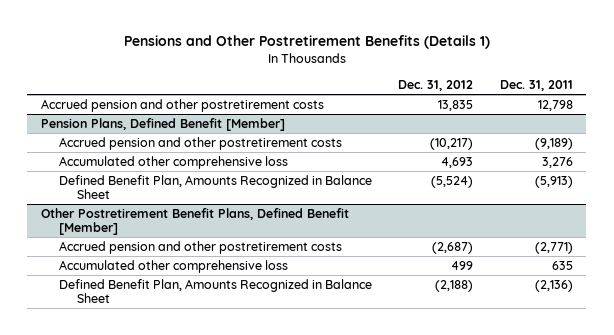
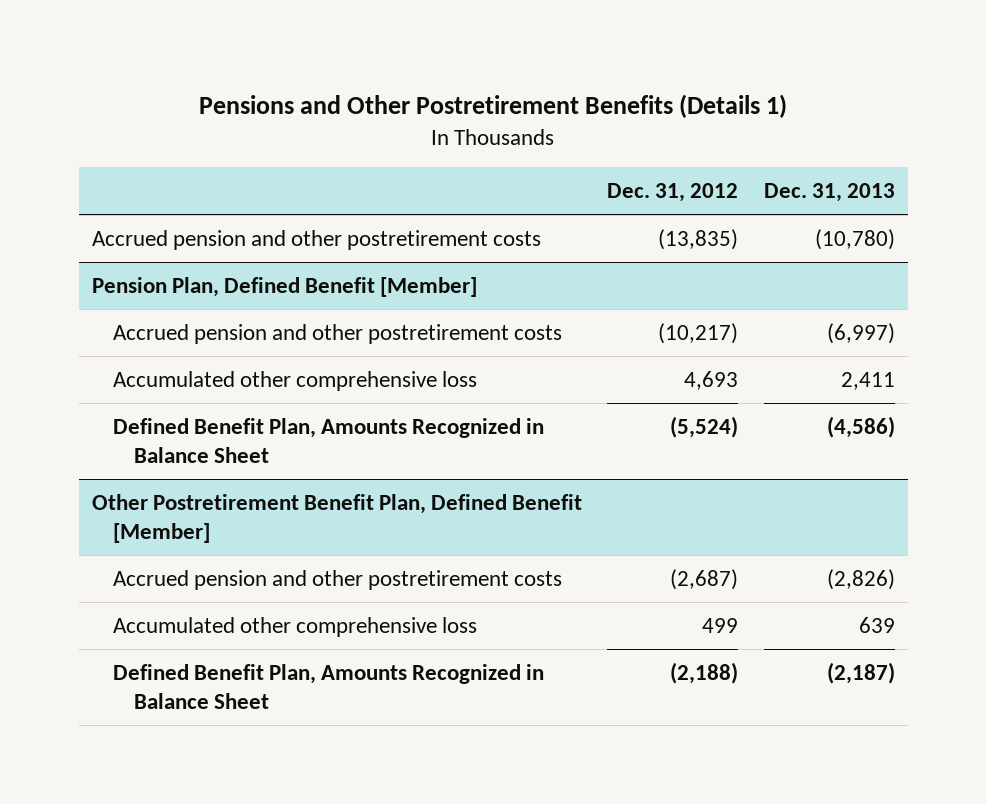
[500,80,574,92] Dec. 31, 2011 -> none
none -> [763,183,895,203] Dec. 31, 2013
[438,99,474,111] 13,835 -> [658,228,739,250] (13,835)
[40,117,285,131] Pension Plans, Defined Benefit [Member] -> [91,276,477,297] Pension Plan, Defined Benefit [Member]
[40,207,349,236] Other Postretirement Benefit Plans, Defined Benefit [Member] -> [91,493,582,544] Other Postretirement Benefit Plan, Defined Benefit [Member]

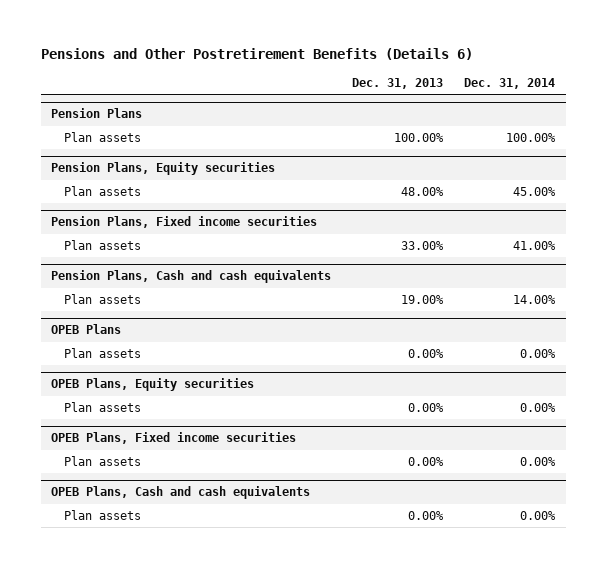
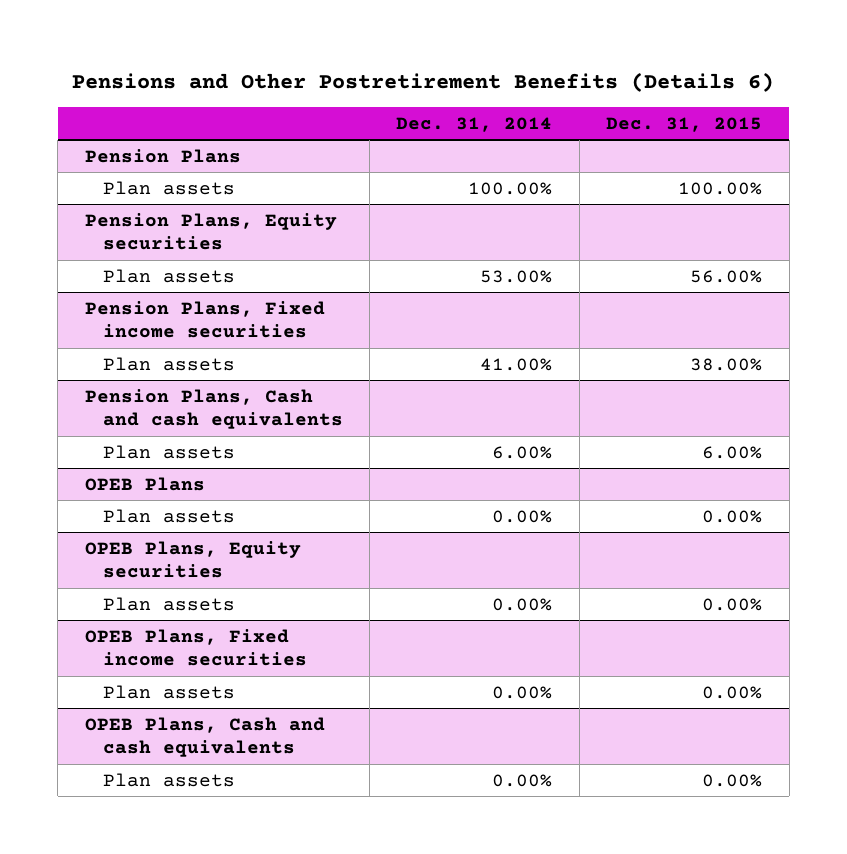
[352,77,444,89] Dec. 31, 2013 -> none
none -> [606,116,763,132] Dec. 31, 2015
[513,187,557,197] 45.00% -> [480,269,553,283] 53.00%
[513,295,557,305] 14.00% -> [492,445,553,459] 6.00%

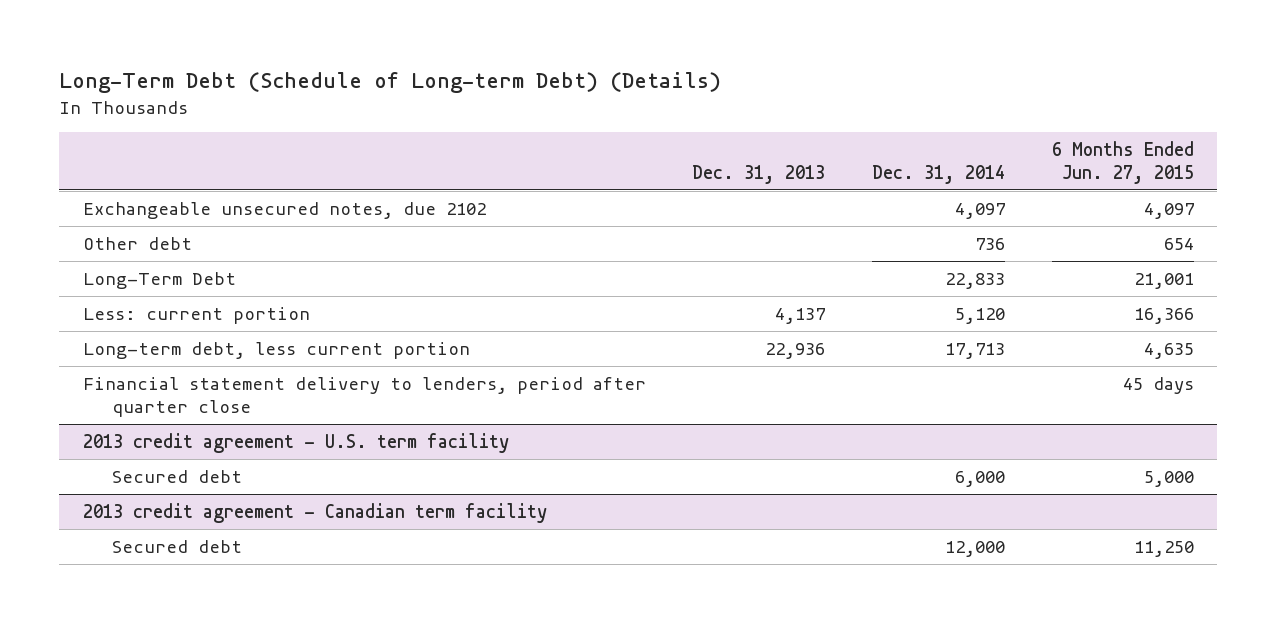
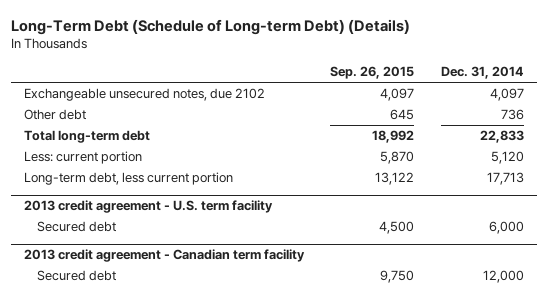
[692,164,826,184] Dec. 31, 2013 -> none
[1051,141,1194,184] 6 Months Ended Jun. 27, 2015 -> none
none -> [330,66,415,80] Sep. 26, 2015
[82,271,236,289] Long-Term Debt -> [24,130,151,144] Total long-term debt
[82,376,646,417] Financial statement delivery to lenders, period after quarter close -> none

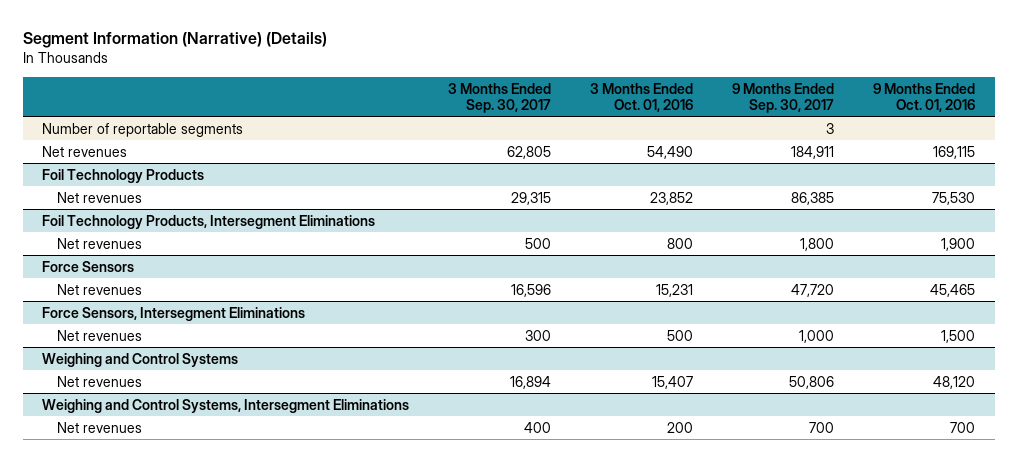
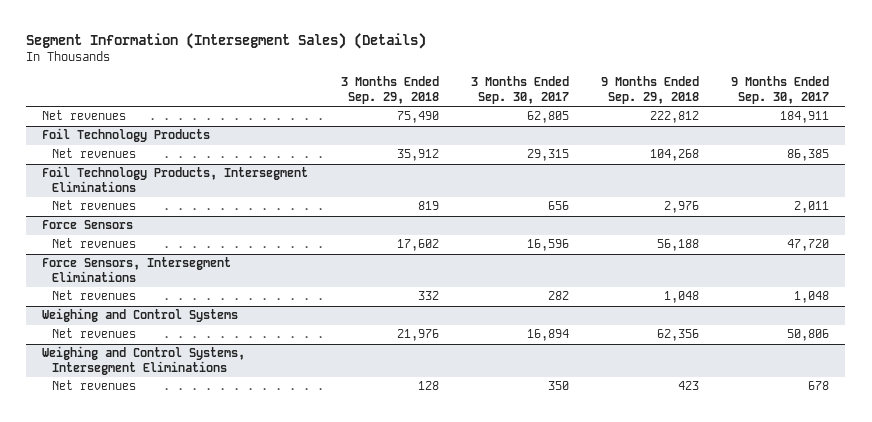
[22,32,327,49] Segment Information (Narrative) (Details) -> [26,32,427,49] Segment Information (Intersegment Sales) (Details)
[590,82,694,112] 3 Months Ended Oct. 01, 2016 -> none
[873,82,976,112] 9 Months Ended Oct. 01, 2016 -> none
none -> [340,76,439,104] 3 Months Ended Sep. 29, 2018
none -> [601,76,700,104] 9 Months Ended Sep. 29, 2018
[42,122,244,137] Number of reportable segments -> none
[525,237,552,249] 500 -> [547,201,569,211] 656
[800,237,835,251] 1,800 -> [794,201,830,214] 2,011
[525,329,552,341] 300 -> [547,291,569,301] 282
[799,329,835,343] 1,000 -> [794,291,830,304] 1,048
[524,421,552,433] 400 -> [547,381,569,391] 350
[809,421,835,433] 700 -> [808,381,830,391] 678

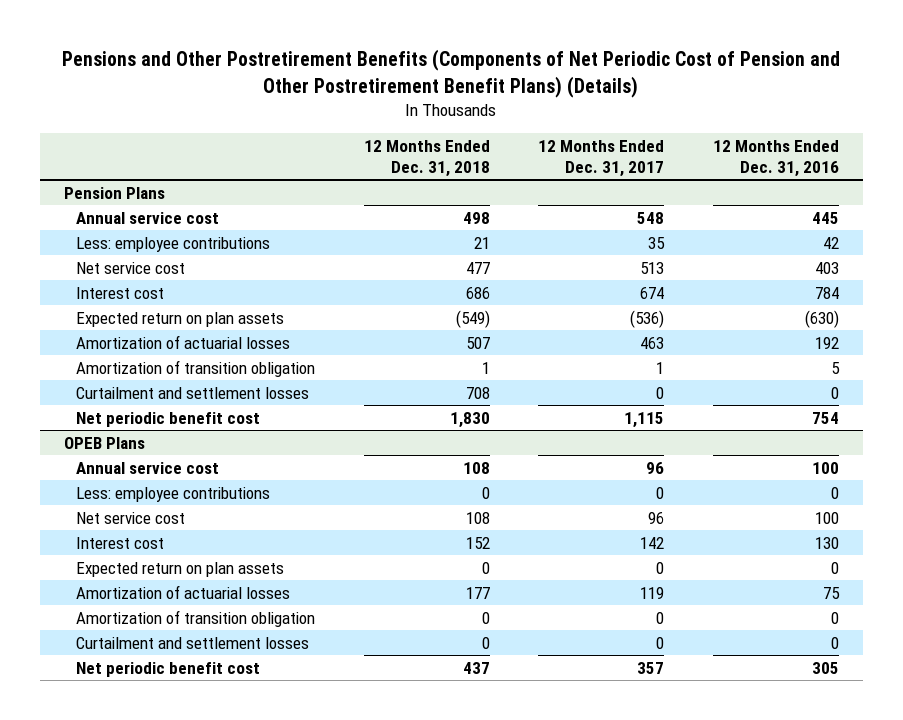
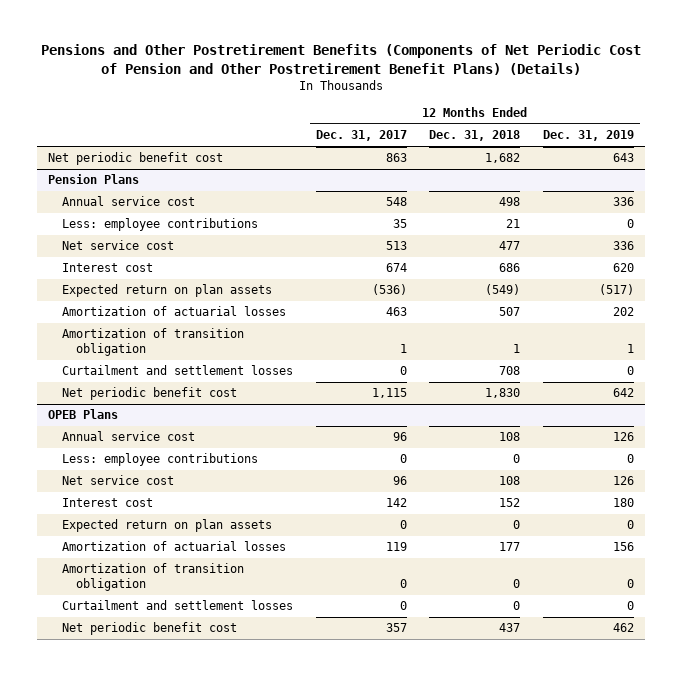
[713,139,840,177] 12 Months Ended Dec. 31, 2016 -> none
none -> [543,130,635,142] Dec. 31, 2019
none -> [48,152,224,166] Net periodic benefit cost

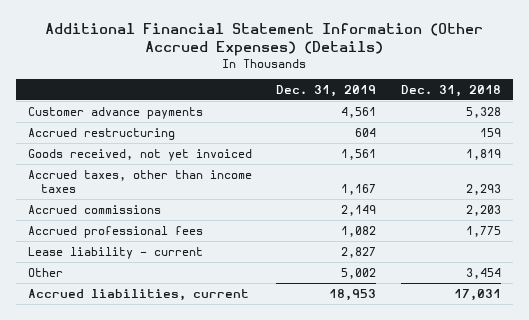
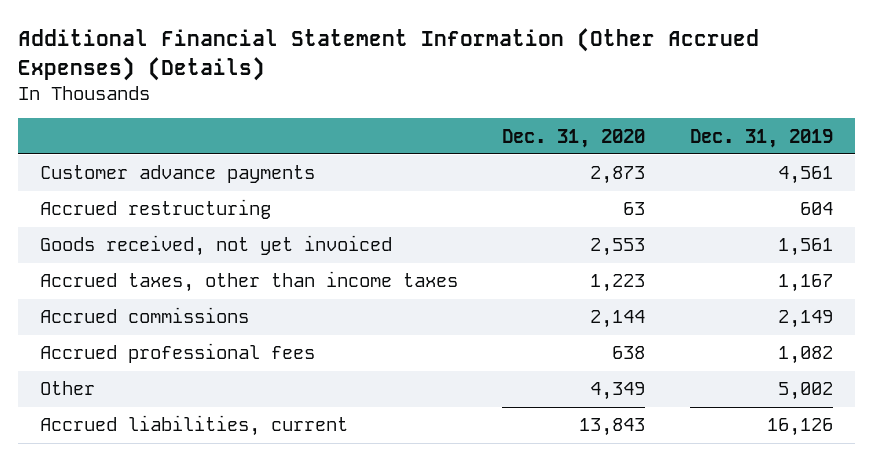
[400,84,501,97] Dec. 31, 2018 -> none
none -> [502,128,646,148] Dec. 31, 2020
[28,246,204,259] Lease liability - current -> none
[329,288,377,301] 18,953 -> [766,418,833,437] 16,126

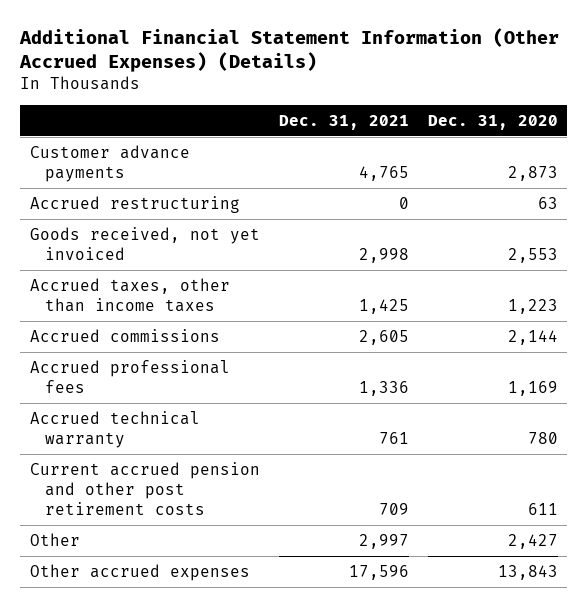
[689,128,833,148] Dec. 31, 2019 -> none
none -> [278,114,409,130] Dec. 31, 2021
[612,346,646,360] 638 -> [507,380,558,396] 1,169
none -> [29,411,200,448] Accrued technical warranty
none -> [29,462,260,515] Current accrued pension and other post retirement costs
[590,382,646,401] 4,349 -> [507,534,558,550] 2,427
[39,415,348,437] Accrued liabilities, current -> [29,564,250,582] Other accrued expenses

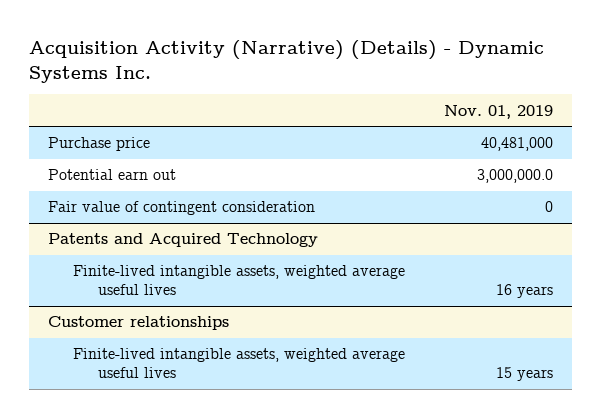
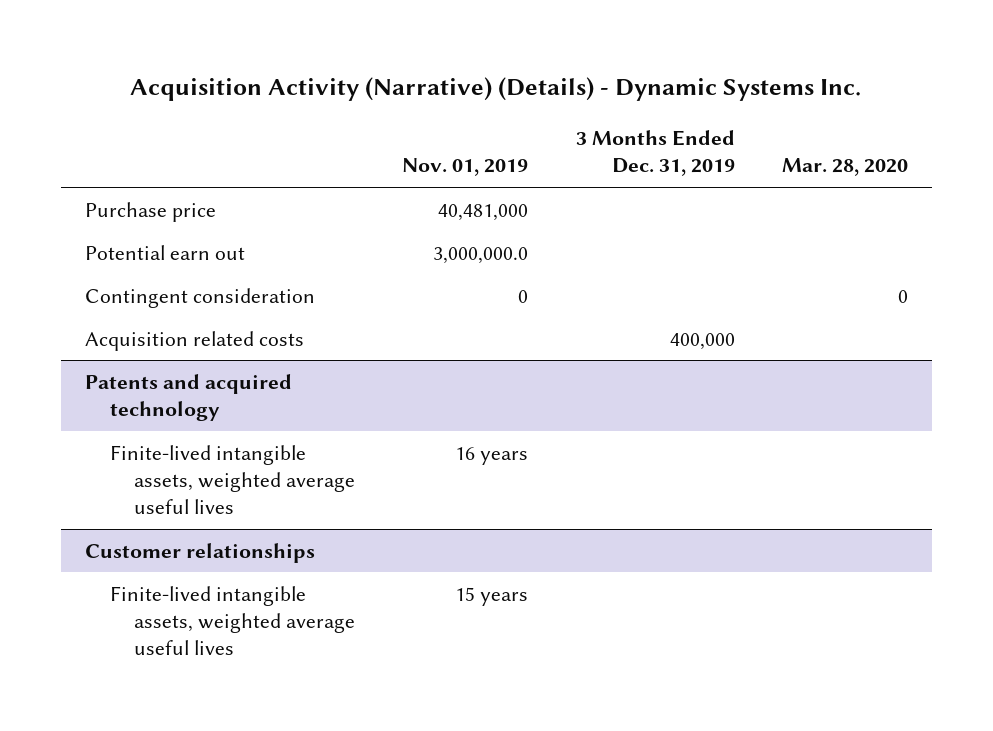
none -> [575,130,735,177] 3 Months Ended Dec. 31, 2019
none -> [781,158,908,177] Mar. 28, 2020
[48,201,316,216] Fair value of contingent consideration -> [84,287,315,308] Contingent consideration
none -> [84,330,304,351] Acquisition related costs
[48,233,319,248] Patents and Acquired Technology -> [84,373,292,421] Patents and acquired technology

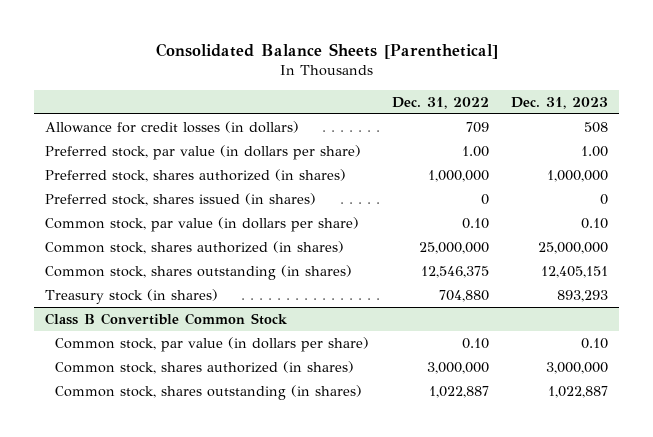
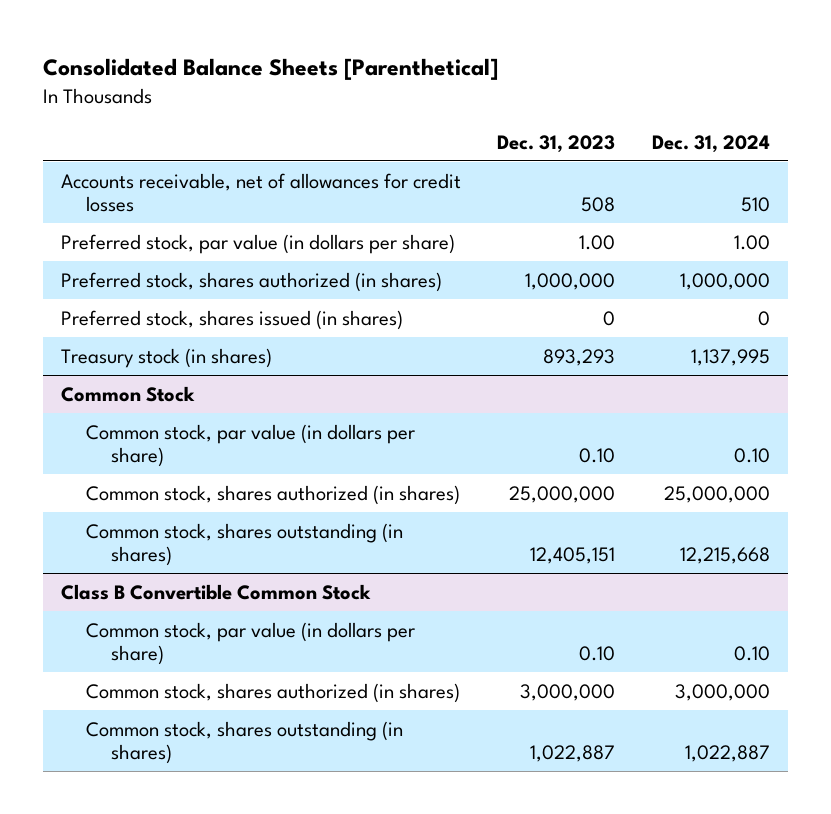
[391,96,489,109] Dec. 31, 2022 -> none
none -> [651,134,770,153] Dec. 31, 2024
[45,120,300,133] Allowance for credit losses (in dollars) -> [61,172,462,213] Accounts receivable, net of allowances for credit losses
[45,288,219,304] Treasury stock (in shares) -> [61,347,273,368] Treasury stock (in shares)
none -> [61,385,196,402] Common Stock

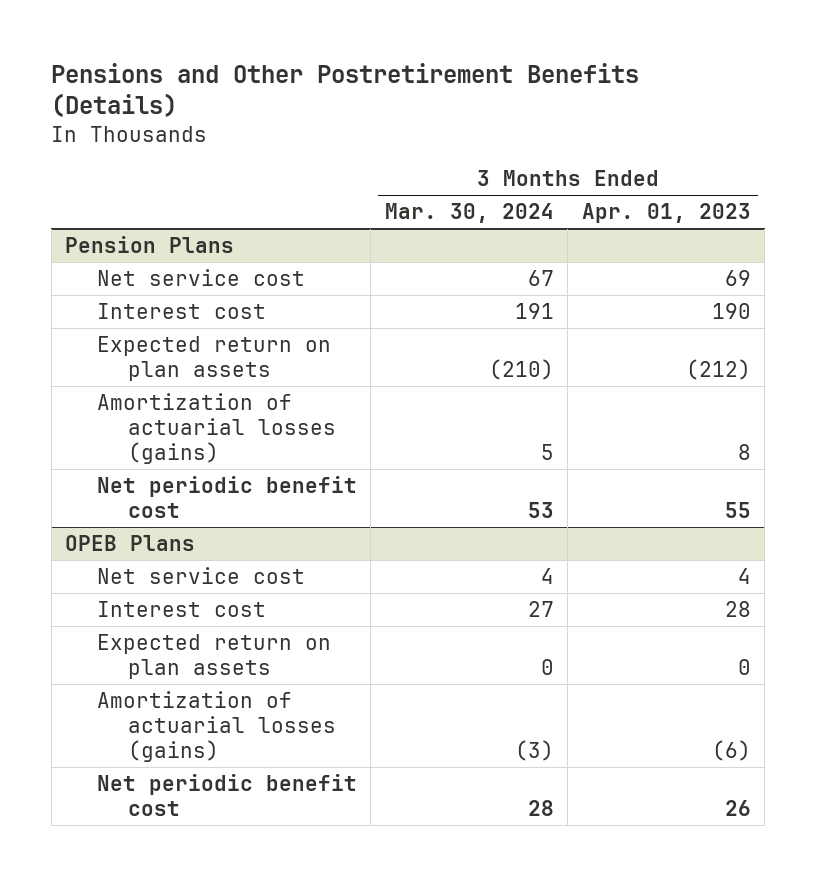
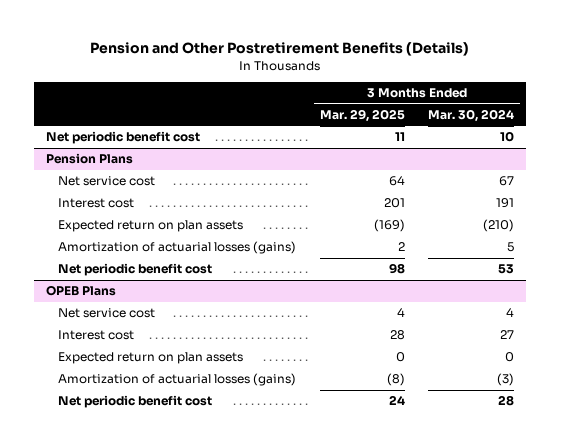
[51,62,640,118] Pensions and Other Postretirement Benefits (Details) -> [90,42,470,57] Pension and Other Postretirement Benefits (Details)
[581,203,751,224] Apr. 01, 2023 -> none
none -> [319,108,405,122] Mar. 29, 2025
none -> [46,131,201,145] Net periodic benefit cost

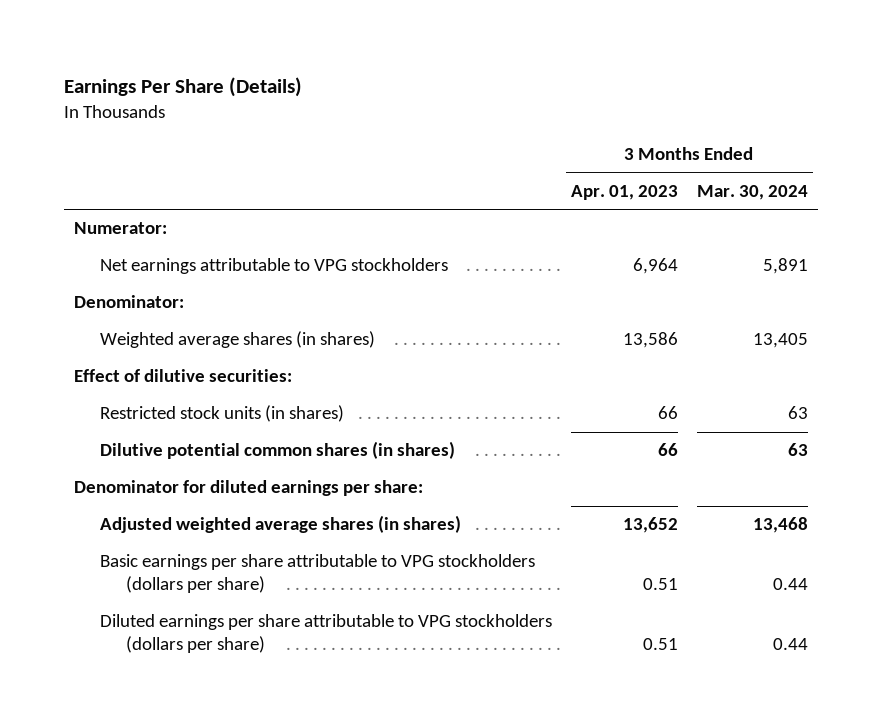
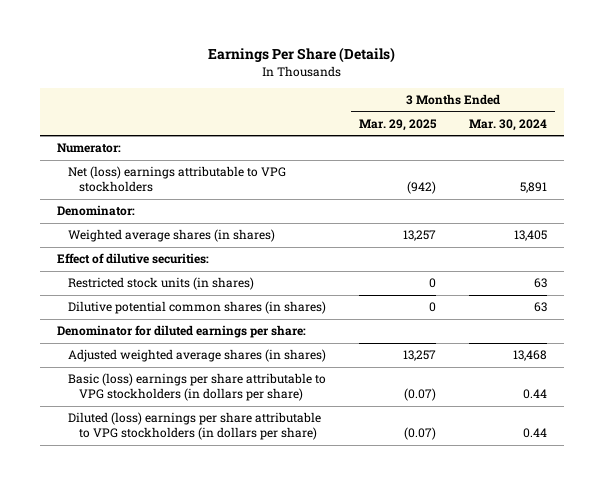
[570,185,678,201] Apr. 01, 2023 -> none
none -> [359,118,438,131] Mar. 29, 2025
[99,258,448,275] Net earnings attributable to VPG stockholders -> [68,166,287,193] Net (loss) earnings attributable to VPG stockholders
[99,554,535,594] Basic earnings per share attributable to VPG stockholders (dollars per share) -> [68,373,327,402] Basic (loss) earnings per share attributable to VPG stockholders (in dollars per share)
[99,614,552,654] Diluted earnings per share attributable to VPG stockholders (dollars per share) -> [68,412,322,441] Diluted (loss) earnings per share attributable to VPG stockholders (in dollars per share)

